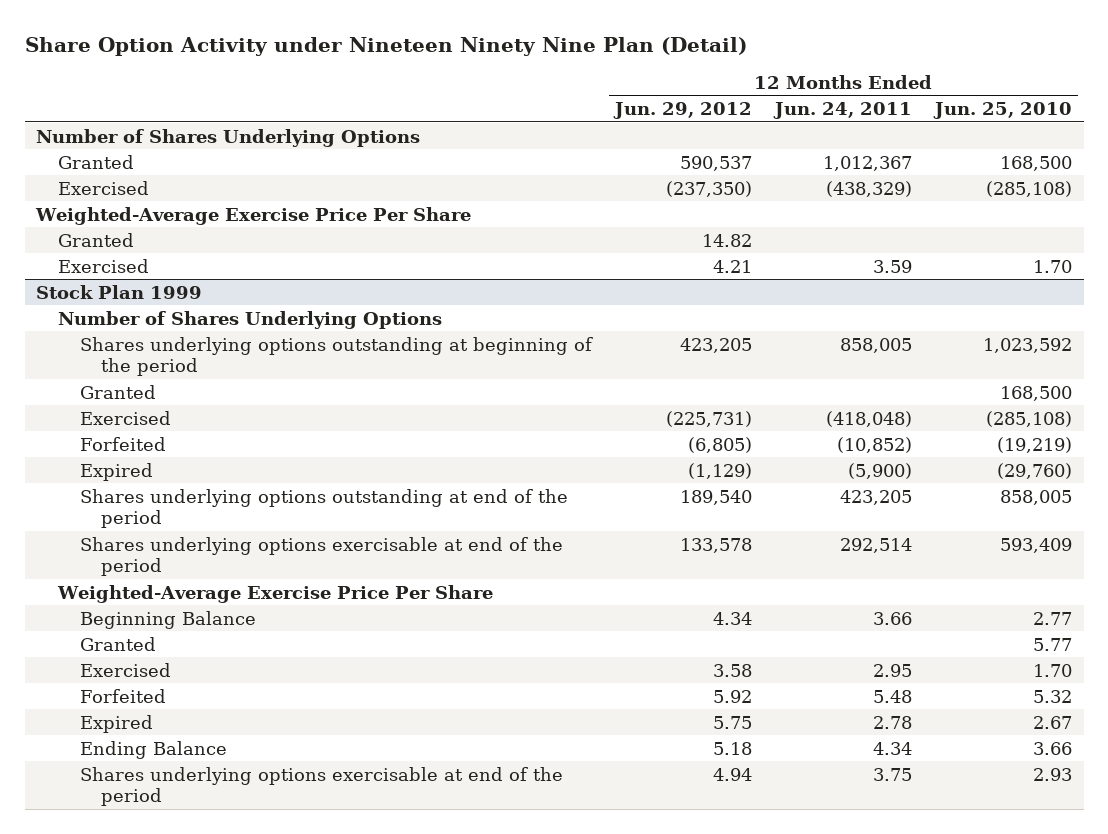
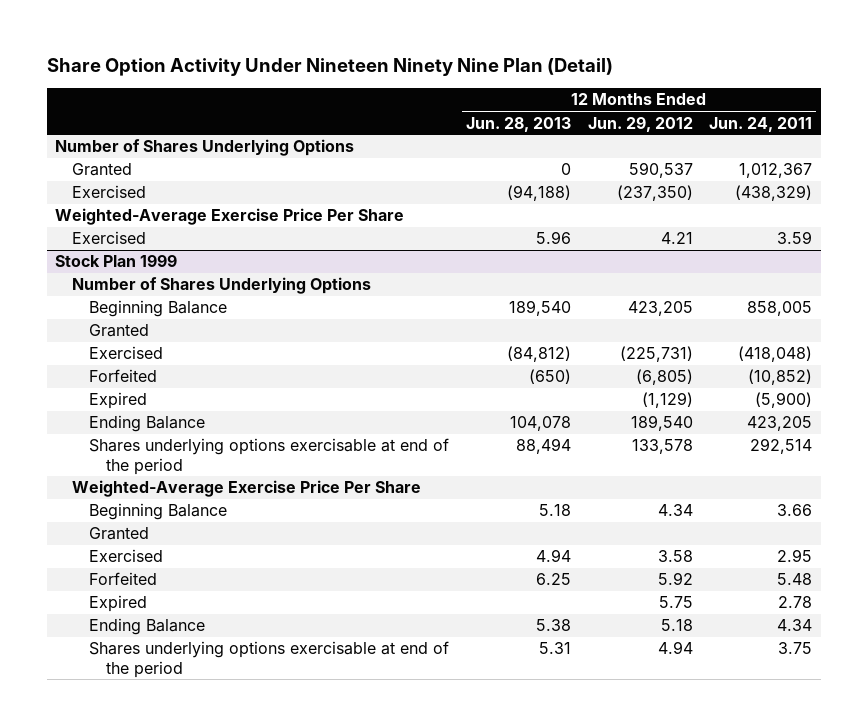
[24,36,747,56] Share Option Activity under Nineteen Ninety Nine Plan (Detail) -> [46,57,613,76] Share Option Activity Under Nineteen Ninety Nine Plan (Detail)
[933,101,1073,119] Jun. 25, 2010 -> none
none -> [465,116,571,132] Jun. 28, 2013
[57,232,134,247] Granted -> none
[79,336,593,376] Shares underlying options outstanding at beginning of the period -> [89,300,228,318] Beginning Balance
[79,488,568,528] Shares underlying options outstanding at end of the period -> [89,415,206,433] Ending Balance

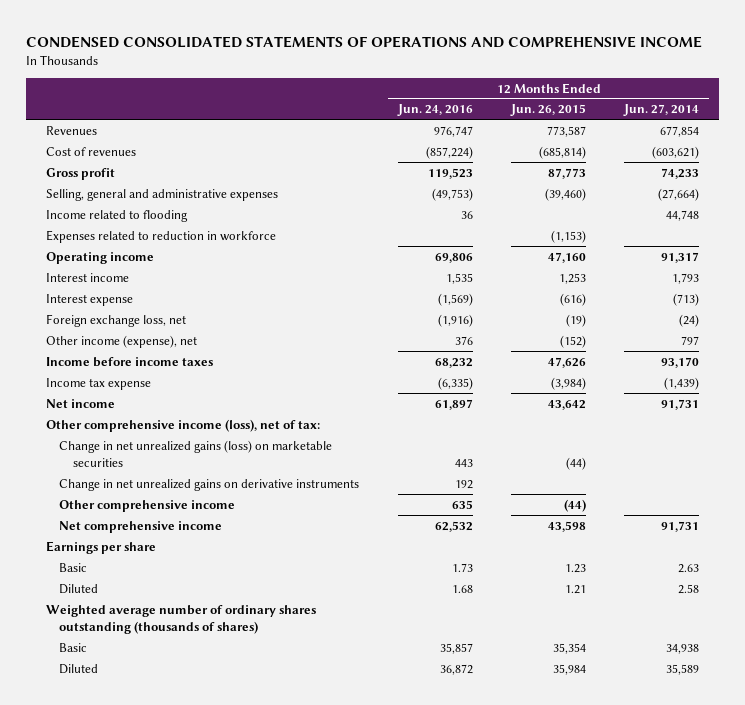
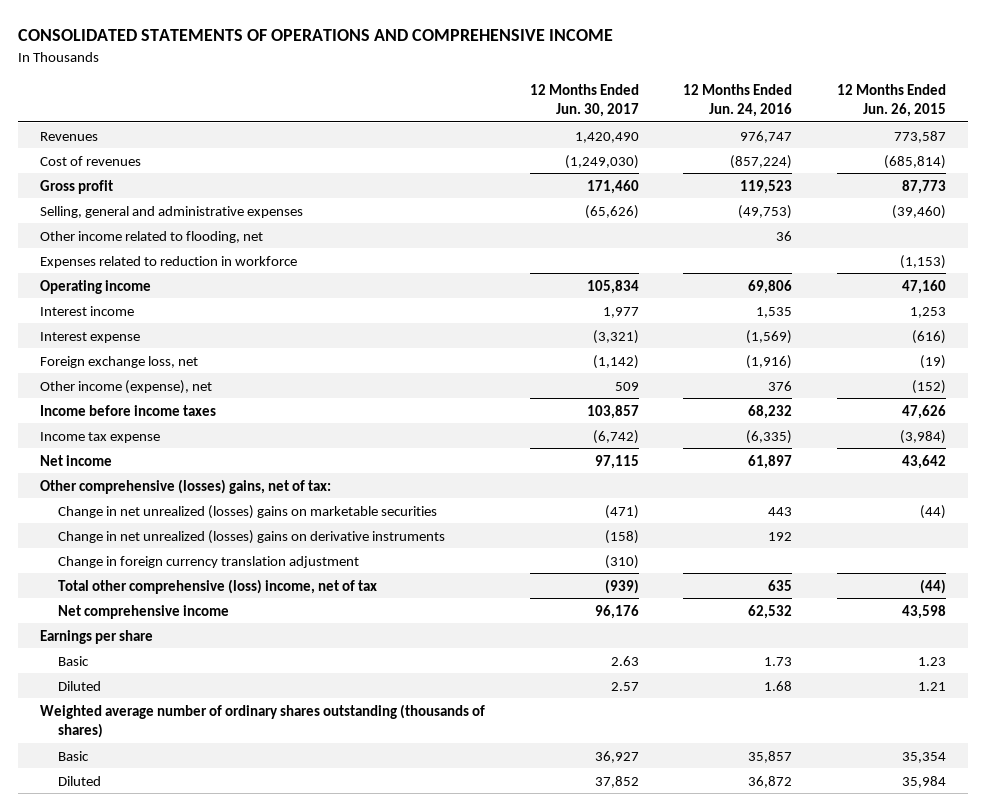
[26,35,703,48] CONDENSED CONSOLIDATED STATEMENTS OF OPERATIONS AND COMPREHENSIVE INCOME -> [17,29,613,42] CONSOLIDATED STATEMENTS OF OPERATIONS AND COMPREHENSIVE INCOME
[623,104,700,117] Jun. 27, 2014 -> none
none -> [529,83,639,117] 12 Months Ended Jun. 30, 2017
[45,209,188,222] Income related to flooding -> [40,230,264,243] Other income related to flooding, net
[45,418,320,432] Other comprehensive income (loss), net of tax: -> [40,478,332,494] Other comprehensive (losses) gains, net of tax:
[59,439,333,467] Change in net unrealized gains (loss) on marketable securities -> [58,504,438,519] Change in net unrealized (losses) gains on marketable securities
[59,478,360,491] Change in net unrealized gains on derivative instruments -> [58,529,446,544] Change in net unrealized (losses) gains on derivative instruments
none -> [58,555,360,568] Change in foreign currency translation adjustment
[59,499,236,512] Other comprehensive income -> [58,578,378,594] Total other comprehensive (loss) income, net of tax

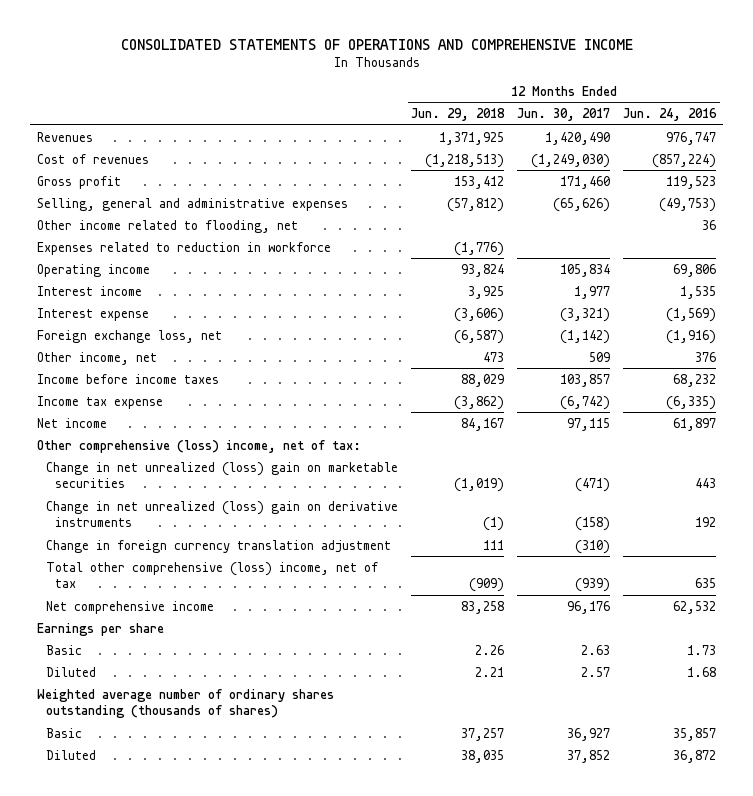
[836,83,946,117] 12 Months Ended Jun. 26, 2015 -> none
none -> [410,108,505,122] Jun. 29, 2018
[40,379,213,394] Other income (expense), net -> [36,351,157,365] Other income, net
[40,478,332,494] Other comprehensive (losses) gains, net of tax: -> [36,439,361,453] Other comprehensive (loss) income, net of tax:
[58,504,438,519] Change in net unrealized (losses) gains on marketable securities -> [45,461,398,489] Change in net unrealized (loss) gain on marketable securities
[58,529,446,544] Change in net unrealized (losses) gains on derivative instruments -> [45,500,398,528] Change in net unrealized (loss) gain on derivative instruments

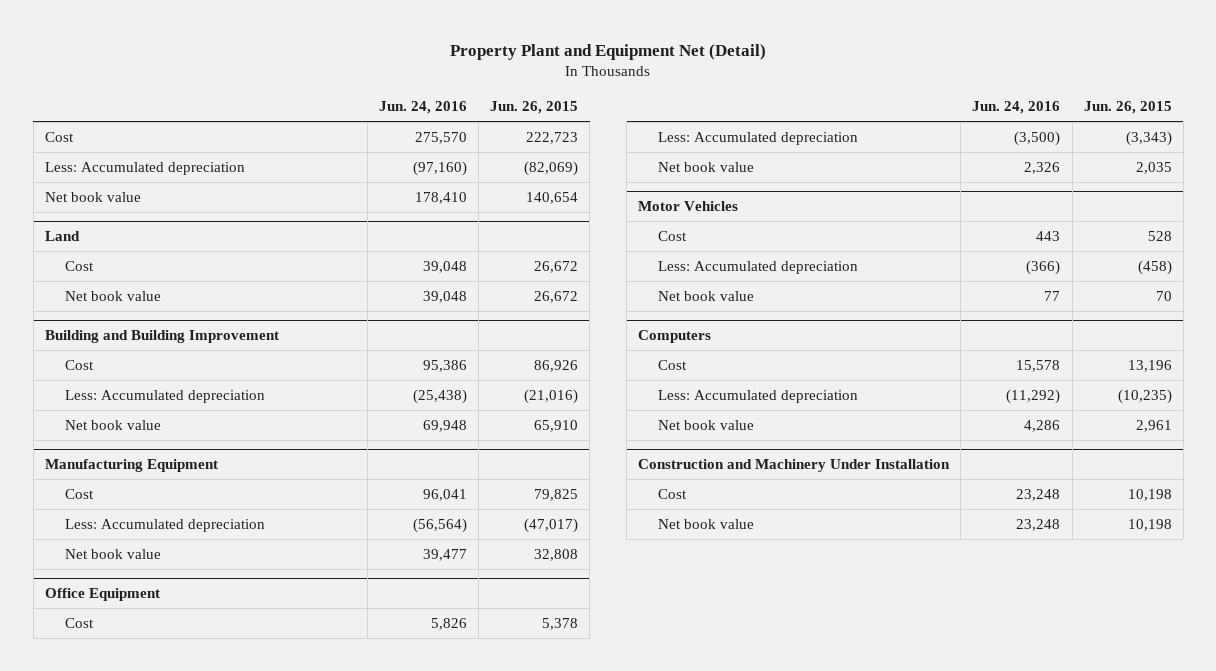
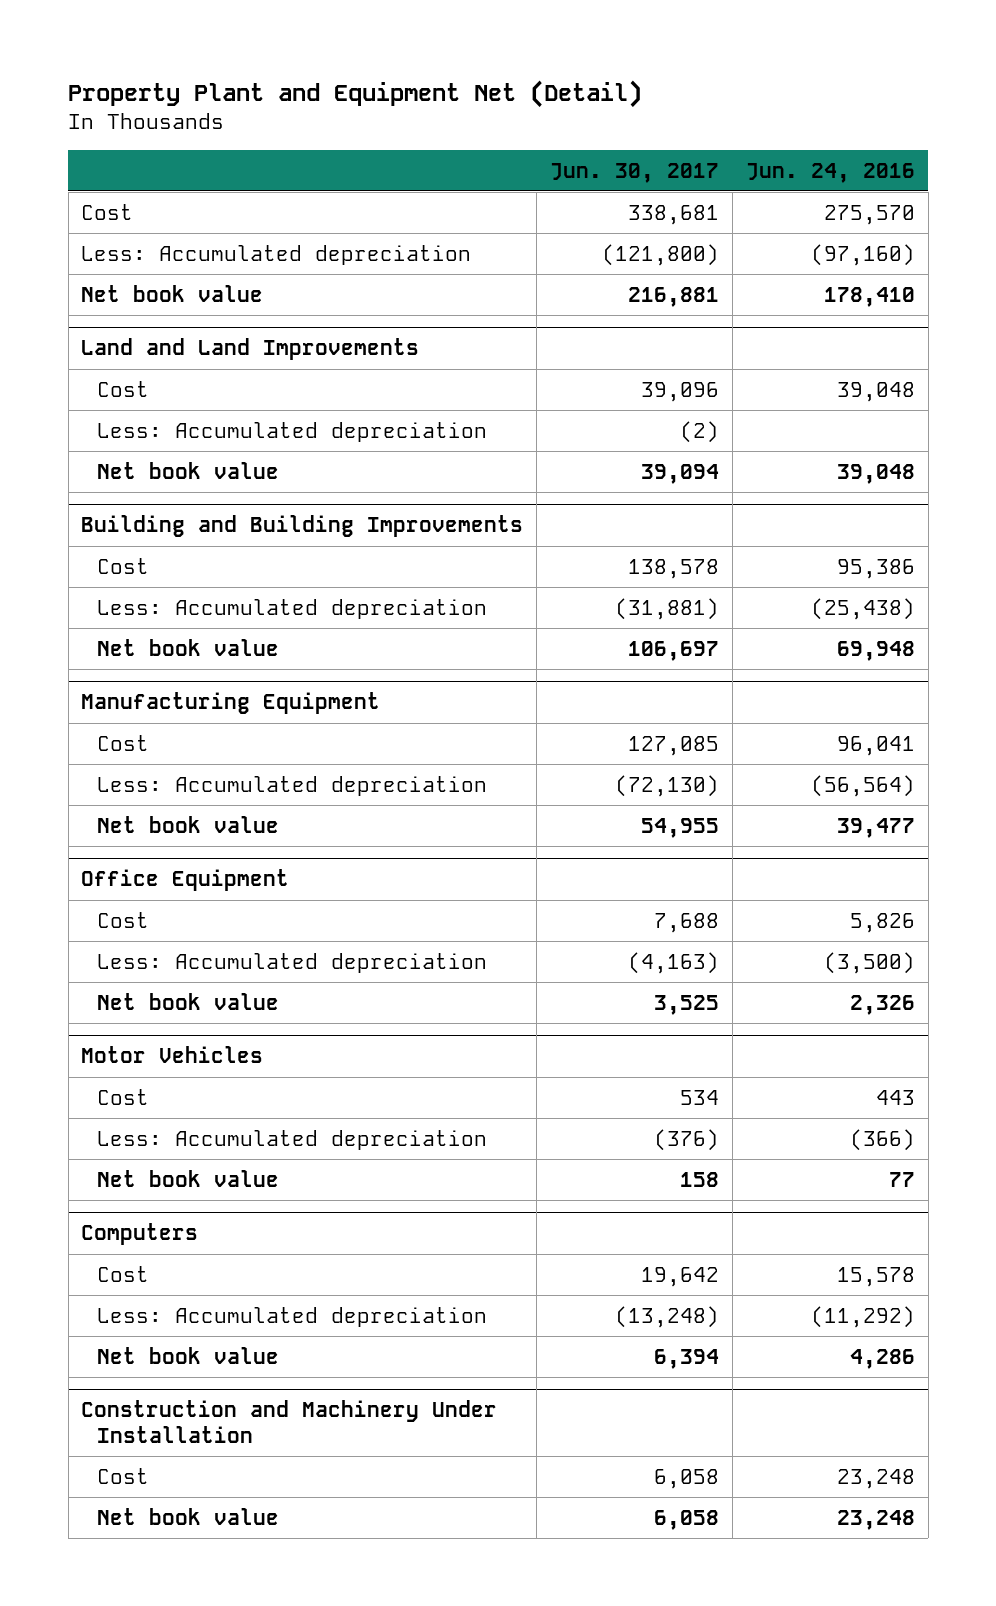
[490,101,579,115] Jun. 26, 2015 -> none
none -> [550,162,720,183] Jun. 30, 2017
[44,231,80,242] Land -> none
none -> [81,338,420,361] Land and Land Improvements
none -> [97,421,488,442] Less: Accumulated depreciation
[44,330,279,344] Building and Building Improvement -> [81,515,524,538] Building and Building Improvements

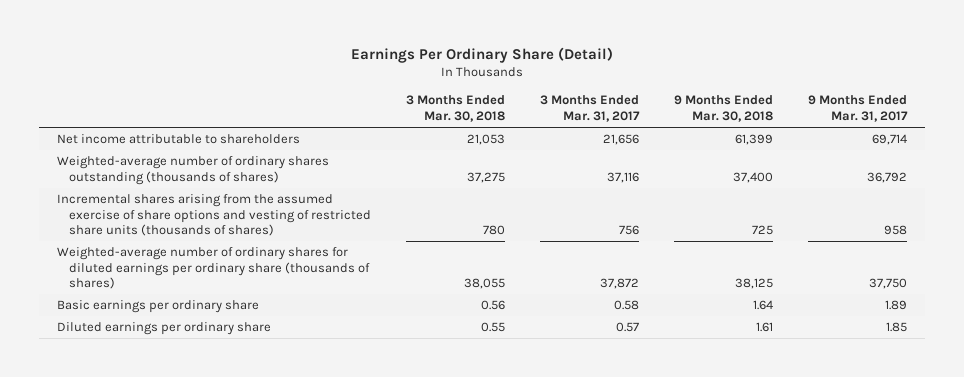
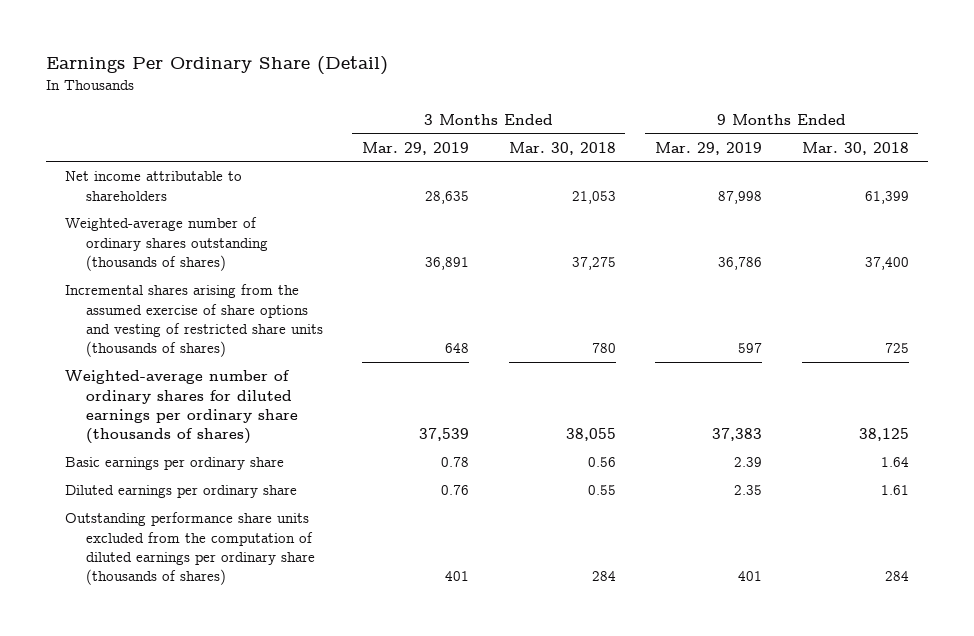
[540,95,641,123] 3 Months Ended Mar. 31, 2017 -> none
[808,95,909,123] 9 Months Ended Mar. 31, 2017 -> none
none -> [362,141,470,155] Mar. 29, 2019
none -> [655,141,763,155] Mar. 29, 2019
none -> [65,512,315,586] Outstanding performance share units excluded from the computation of diluted earnings per ordinary share (thousands of shares)

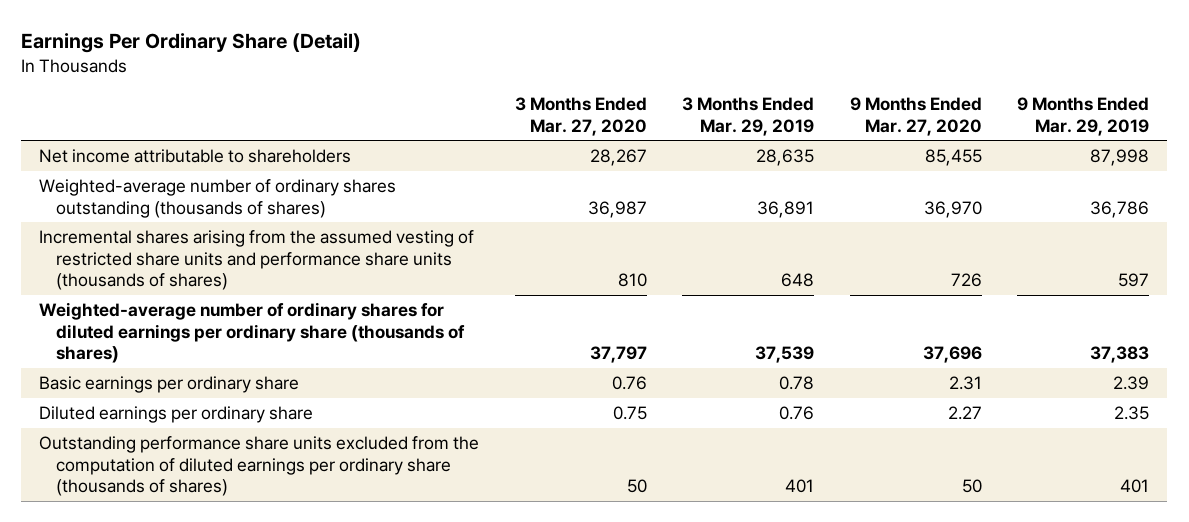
[508,141,616,155] Mar. 30, 2018 -> none
[801,141,909,155] Mar. 30, 2018 -> none
none -> [514,97,647,136] 3 Months Ended Mar. 27, 2020
none -> [849,97,982,136] 9 Months Ended Mar. 27, 2020
[65,284,323,358] Incremental shares arising from the assumed exercise of share options and vesting of restricted share units (thousands of shares) -> [39,229,475,291] Incremental shares arising from the assumed vesting of restricted share units and performance share units (thousands of shares)

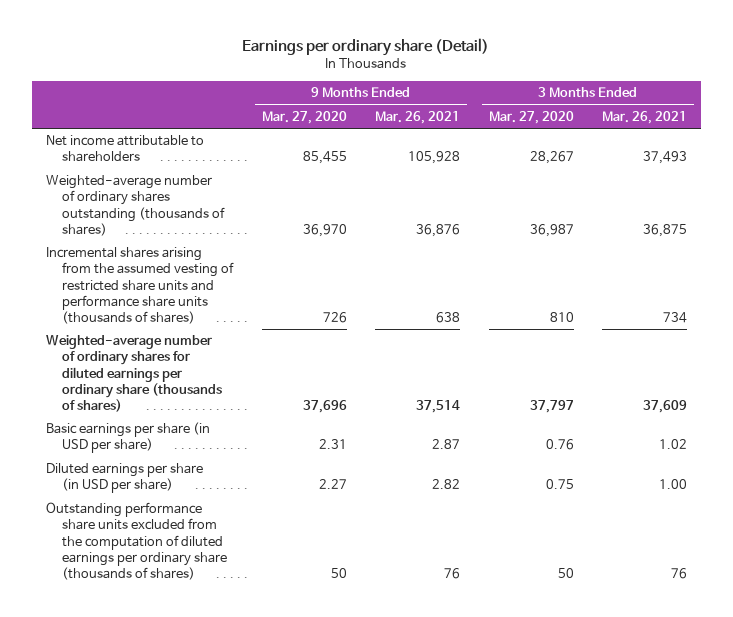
[21,33,362,54] Earnings Per Ordinary Share (Detail) -> [242,38,490,57] Earnings per ordinary share (Detail)
[682,97,815,136] 3 Months Ended Mar. 29, 2019 -> none
[1017,97,1150,136] 9 Months Ended Mar. 29, 2019 -> none
none -> [375,110,461,124] Mar. 26, 2021
none -> [602,110,688,124] Mar. 26, 2021
[39,375,300,393] Basic earnings per ordinary share -> [45,422,210,454] Basic earnings per share (in USD per share)
[39,405,314,423] Diluted earnings per ordinary share -> [45,463,203,494] Diluted earnings per share (in USD per share)

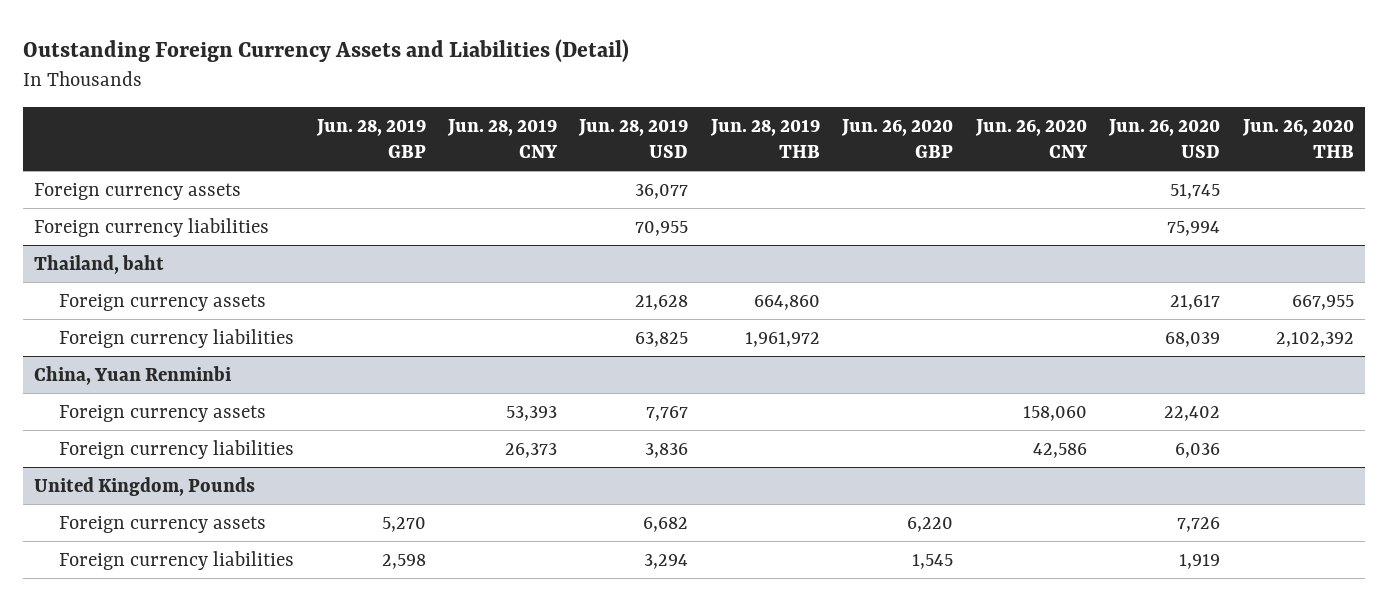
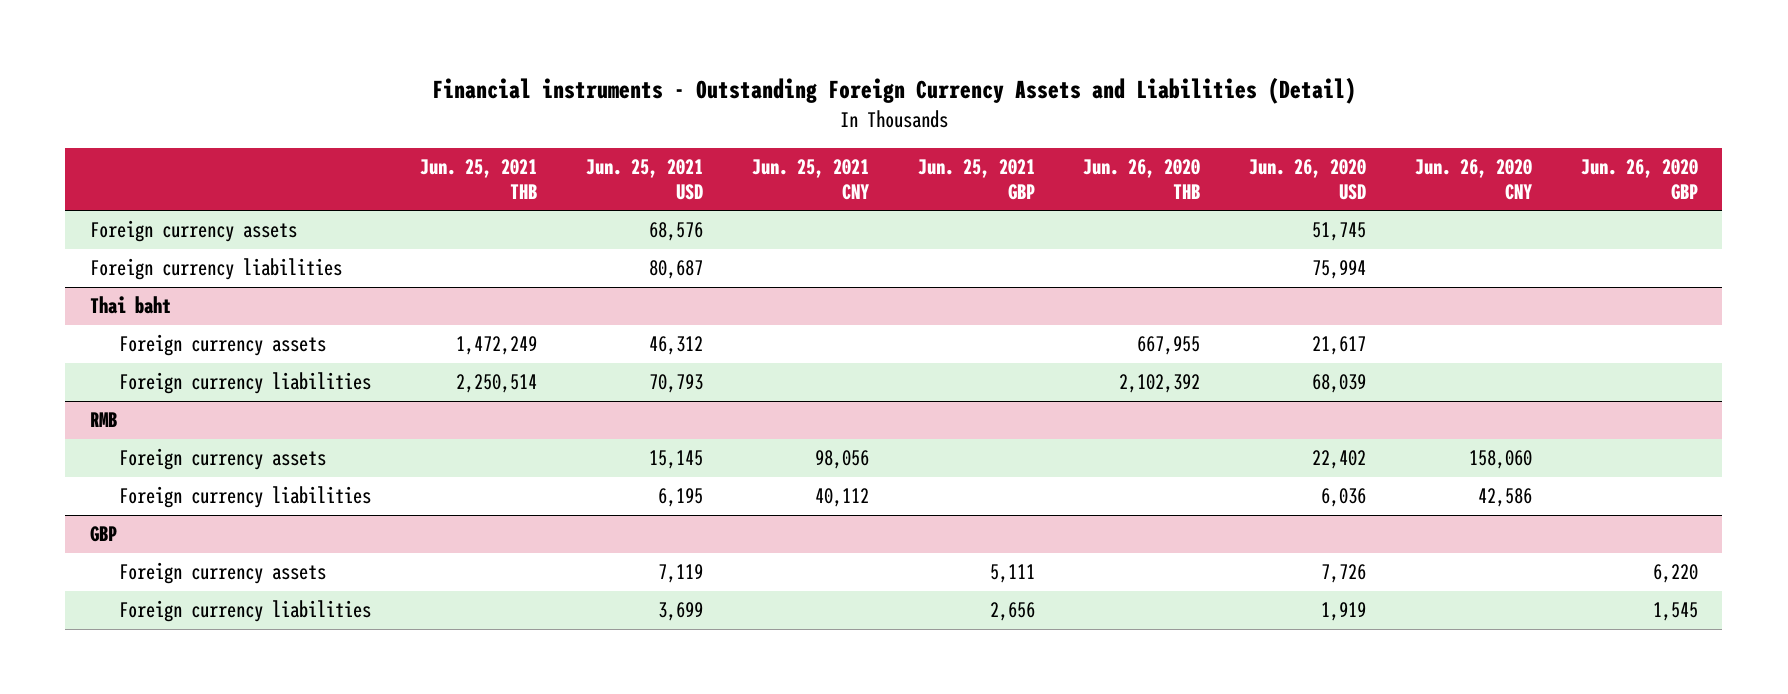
[23,38,630,62] Outstanding Foreign Currency Assets and Liabilities (Detail) -> [431,77,1356,105] Financial instruments - Outstanding Foreign Currency Assets and Liabilities (Detail)
[315,119,426,159] Jun. 28, 2019 GBP -> none
[447,119,559,159] Jun. 28, 2019 CNY -> none
[578,119,689,159] Jun. 28, 2019 USD -> none
[709,119,820,159] Jun. 28, 2019 THB -> none
none -> [420,159,538,200] Jun. 25, 2021 THB
none -> [585,159,703,201] Jun. 25, 2021 USD
none -> [751,159,869,201] Jun. 25, 2021 CNY
none -> [917,159,1035,201] Jun. 25, 2021 GBP
[34,254,165,274] Thailand, baht -> [89,296,171,315] Thai baht
[34,365,232,385] China, Yuan Renminbi -> [89,412,117,428] RMB
[34,476,256,496] United Kingdom, Pounds -> [89,526,117,543] GBP

